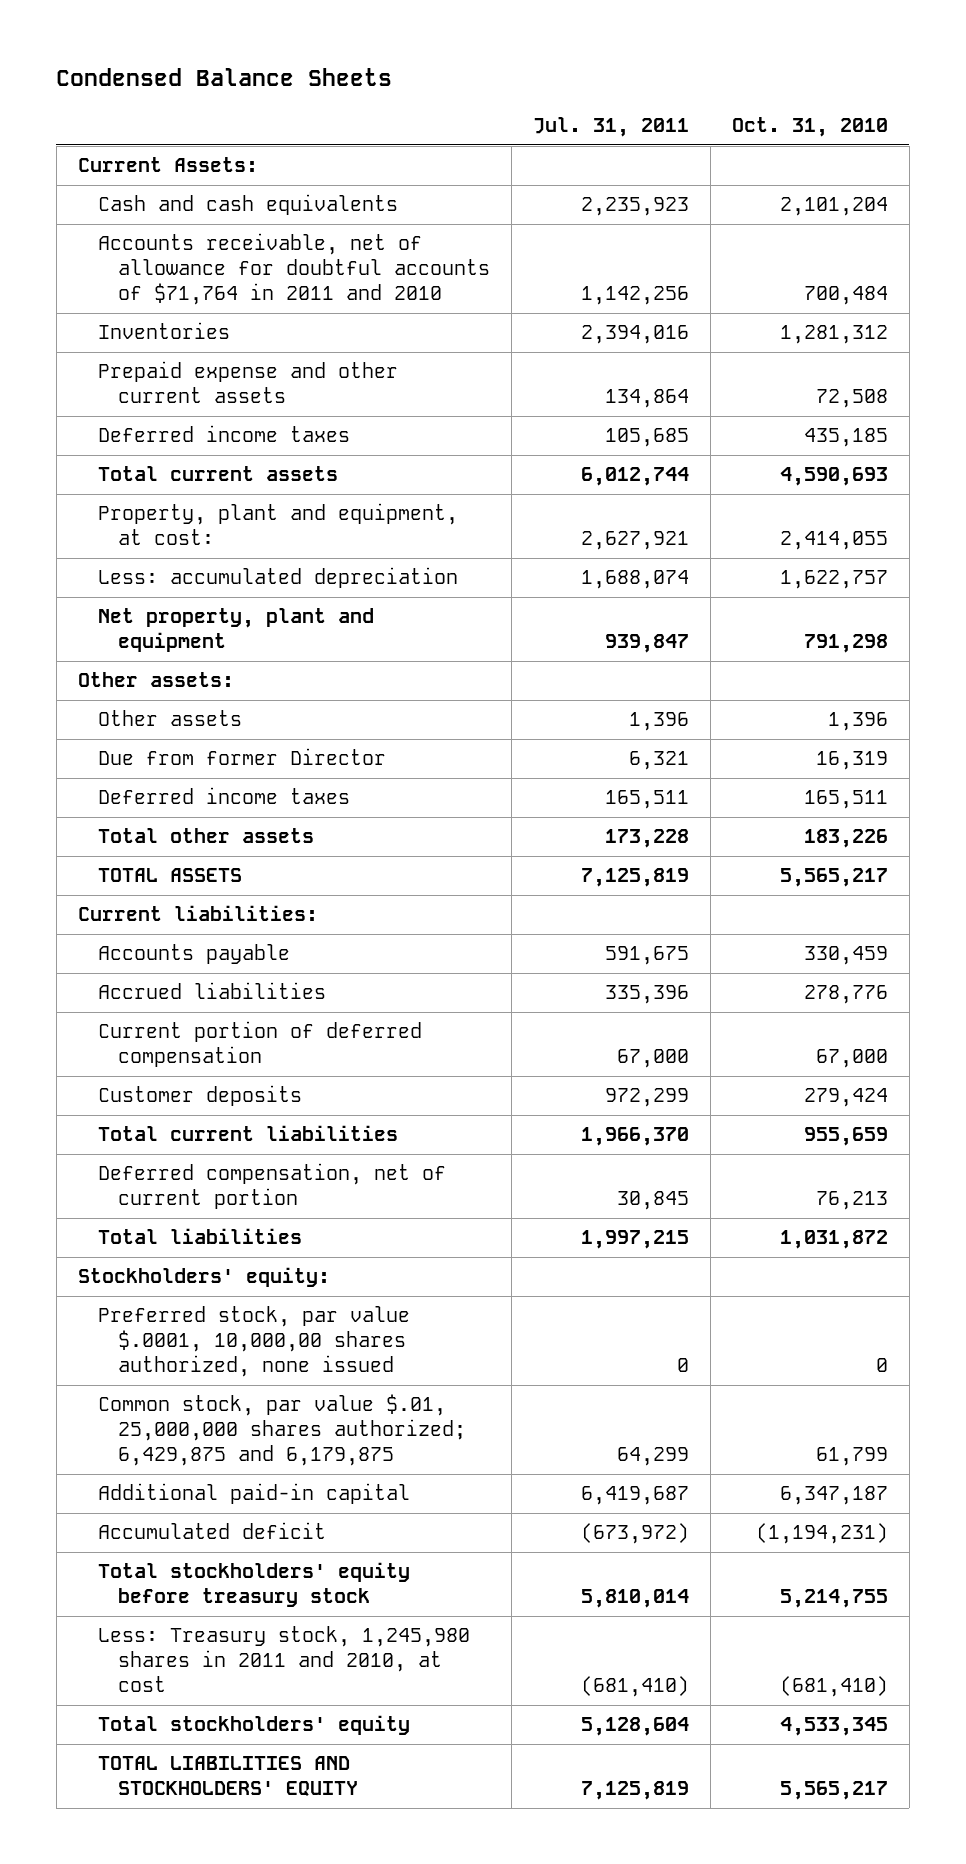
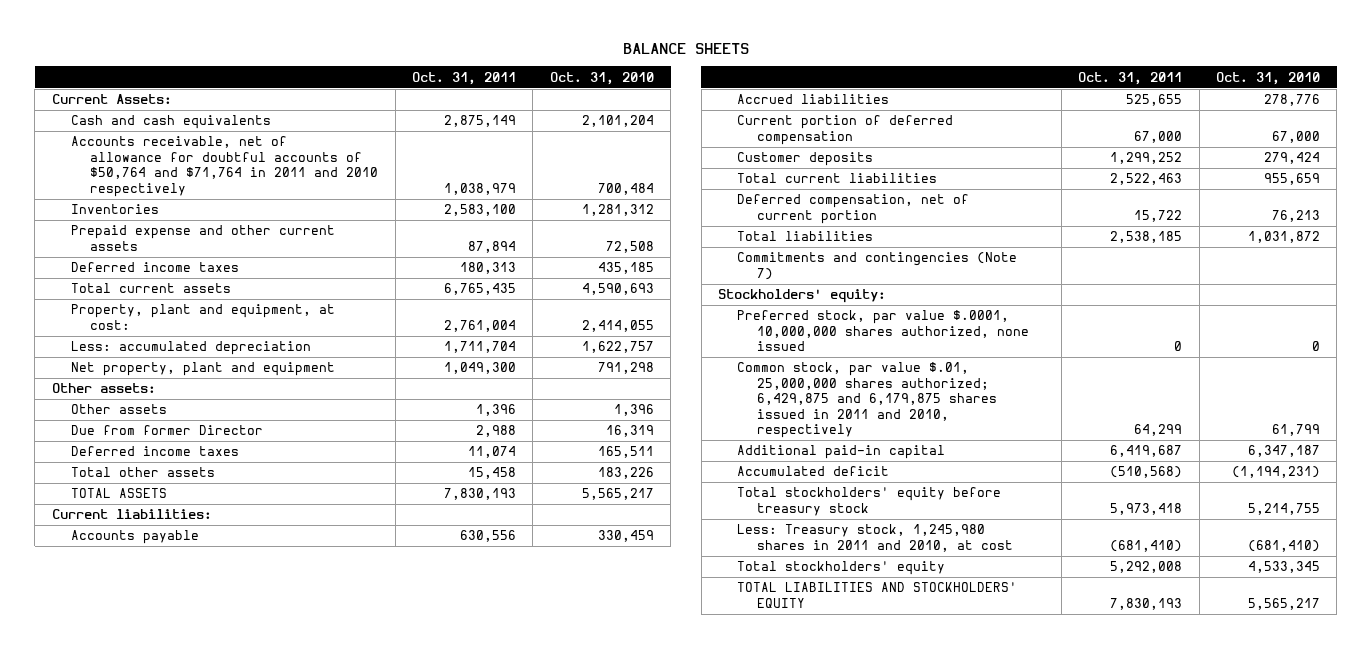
[56,68,393,87] Condensed Balance Sheets -> [622,42,749,54] BALANCE SHEETS
[532,117,689,138] Jul. 31, 2011 -> none
none -> [411,71,516,85] Oct. 31, 2011
[97,233,490,305] Accounts receivable, net of allowance for doubtful accounts of $71,764 in 2011 and 2010 -> [70,136,379,197] Accounts receivable, net of allowance for doubtful accounts of $50,764 and $71,764 in 2011 and 2010 respectively
none -> [737,252,1018,280] Commitments and contingencies (Note 7)
[97,1306,410,1377] Preferred stock, par value $.0001, 10,000,00 shares authorized, none issued -> [737,310,1029,352] Preferred stock, par value $.0001, 10,000,000 shares authorized, none issued
[97,1394,466,1466] Common stock, par value $.01, 25,000,000 shares authorized; 6,429,875 and 6,179,875 -> [737,362,997,439] Common stock, par value $.01, 25,000,000 shares authorized; 6,429,875 and 6,179,875 shares issued in 2011 and 2010, respectively

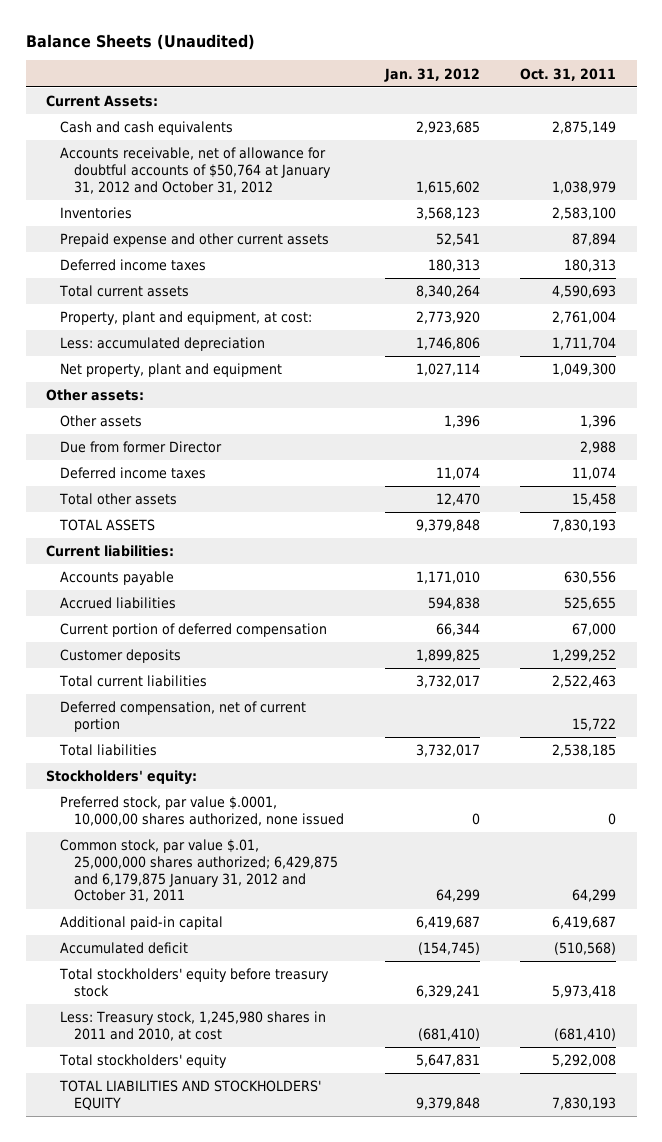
[622,42,749,54] BALANCE SHEETS -> [25,33,255,50] Balance Sheets (Unaudited)
[549,71,654,85] Oct. 31, 2010 -> none
none -> [383,67,480,82] Jan. 31, 2012
[70,136,379,197] Accounts receivable, net of allowance for doubtful accounts of $50,764 and $71,764 in 2011 and 2010 respectively -> [60,147,332,194] Accounts receivable, net of allowance for doubtful accounts of $50,764 at January 31, 2012 and October 31, 2012
[443,283,516,296] 6,765,435 -> [552,285,617,299] 4,590,693
[737,252,1018,280] Commitments and contingencies (Note 7) -> none
[737,310,1029,352] Preferred stock, par value $.0001, 10,000,000 shares authorized, none issued -> [60,796,345,826] Preferred stock, par value $.0001, 10,000,00 shares authorized, none issued
[737,362,997,439] Common stock, par value $.01, 25,000,000 shares authorized; 6,429,875 and 6,179,875 shares issued in 2011 and 2010, respectively -> [60,839,339,903] Common stock, par value $.01, 25,000,000 shares authorized; 6,429,875 and 6,179,875 January 31, 2012 and October 31, 2011

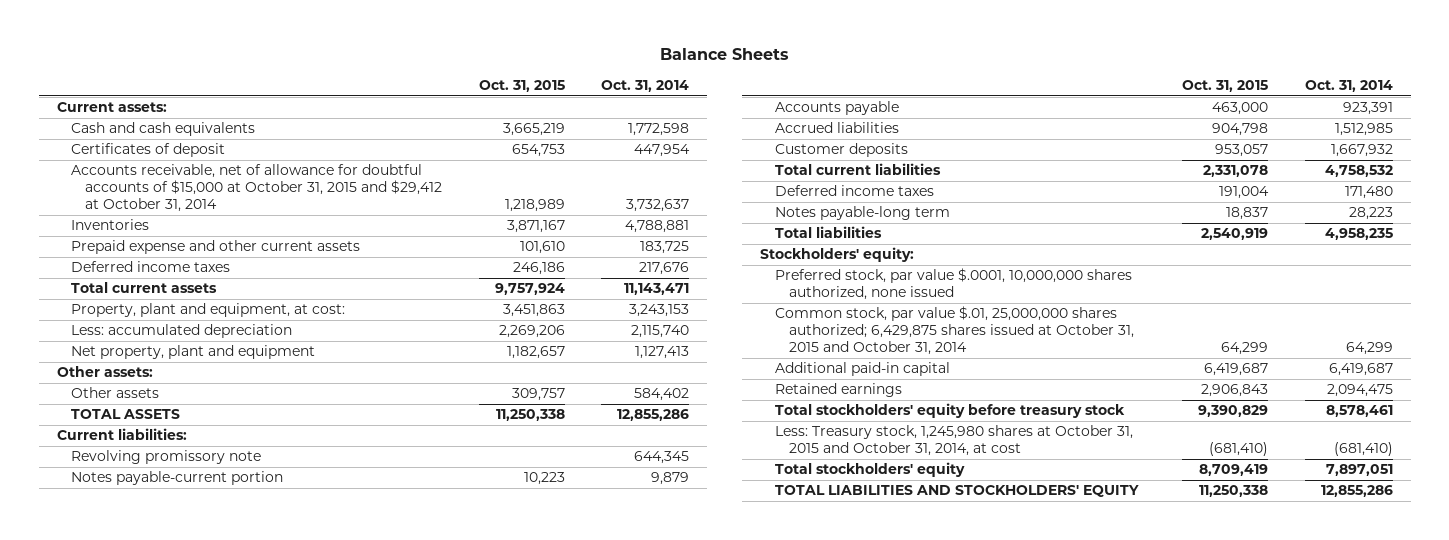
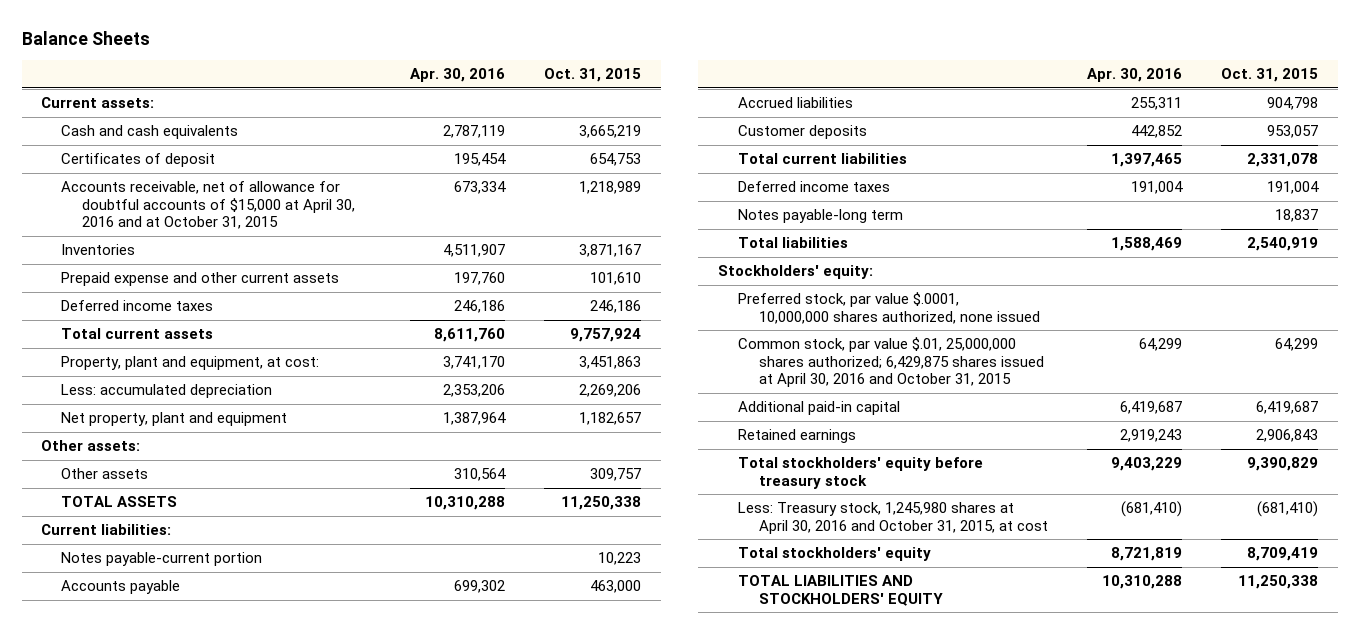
[600,80,689,93] Oct. 31, 2014 -> none
none -> [409,68,505,83] Apr. 30, 2016
[70,164,443,213] Accounts receivable, net of allowance for doubtful accounts of $15,000 at October 31, 2015 and $29,412 at October 31, 2014 -> [61,181,355,229] Accounts receivable, net of allowance for doubtful accounts of $15,000 at April 30, 2016 and at October 31, 2015
[70,450,261,465] Revolving promissory note -> none
[774,306,1135,356] Common stock, par value $.01, 25,000,000 shares authorized; 6,429,875 shares issued at October 31, 2015 and October 31, 2014 -> [738,337,1044,387] Common stock, par value $.01, 25,000,000 shares authorized; 6,429,875 shares issued at April 30, 2016 and October 31, 2015
[774,425,1133,457] Less: Treasury stock, 1,245,980 shares at October 31, 2015 and October 31, 2014, at cost -> [738,502,1048,534] Less: Treasury stock, 1,245,980 shares at April 30, 2016 and October 31, 2015, at cost

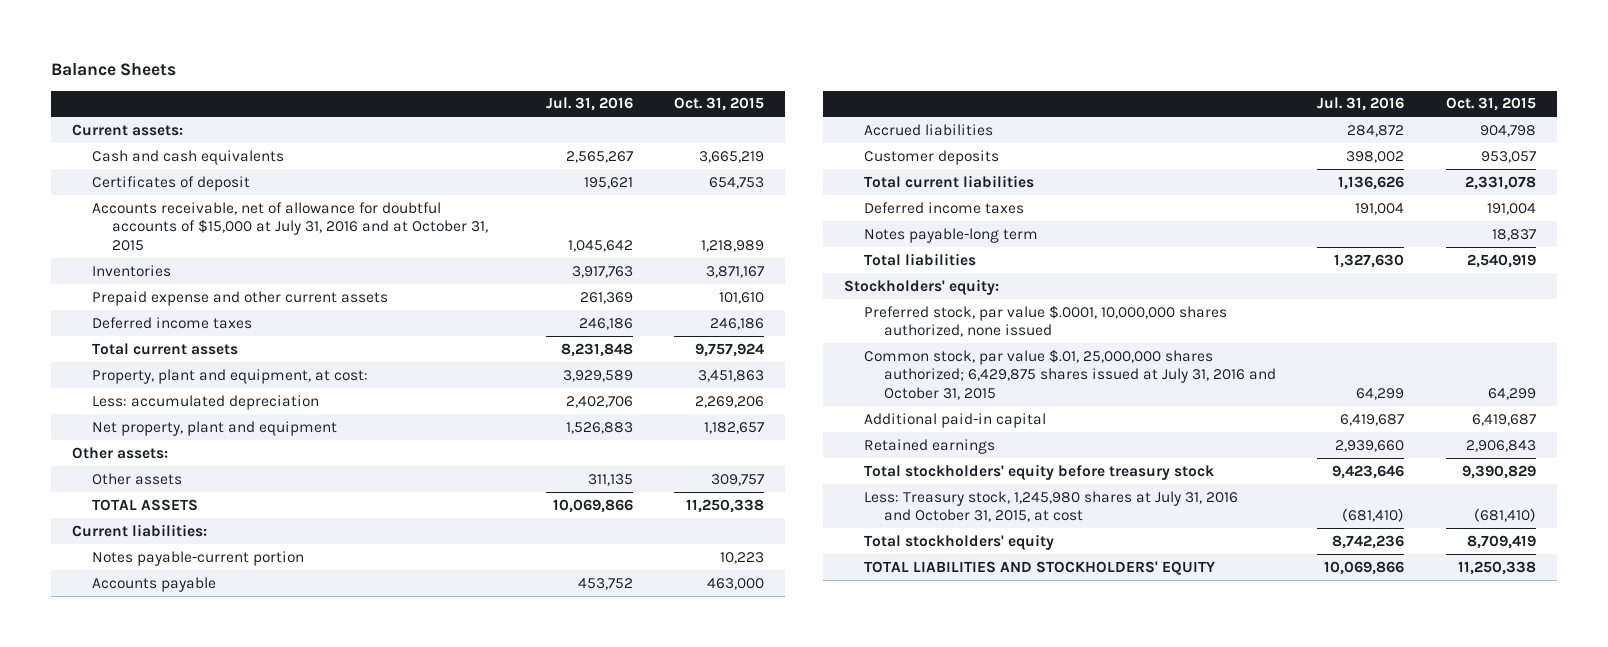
[409,68,505,83] Apr. 30, 2016 -> none
none -> [545,97,633,112] Jul. 31, 2016
[61,181,355,229] Accounts receivable, net of allowance for doubtful accounts of $15,000 at April 30, 2016 and at October 31, 2015 -> [92,201,489,251] Accounts receivable, net of allowance for doubtful accounts of $15,000 at July 31, 2016 and at October 31, 2015
[738,337,1044,387] Common stock, par value $.01, 25,000,000 shares authorized; 6,429,875 shares issued at April 30, 2016 and October 31, 2015 -> [863,348,1276,400] Common stock, par value $.01, 25,000,000 shares authorized; 6,429,875 shares issued at July 31, 2016 and October 31, 2015
[738,502,1048,534] Less: Treasury stock, 1,245,980 shares at April 30, 2016 and October 31, 2015, at cost -> [863,490,1238,523] Less: Treasury stock, 1,245,980 shares at July 31, 2016 and October 31, 2015, at cost

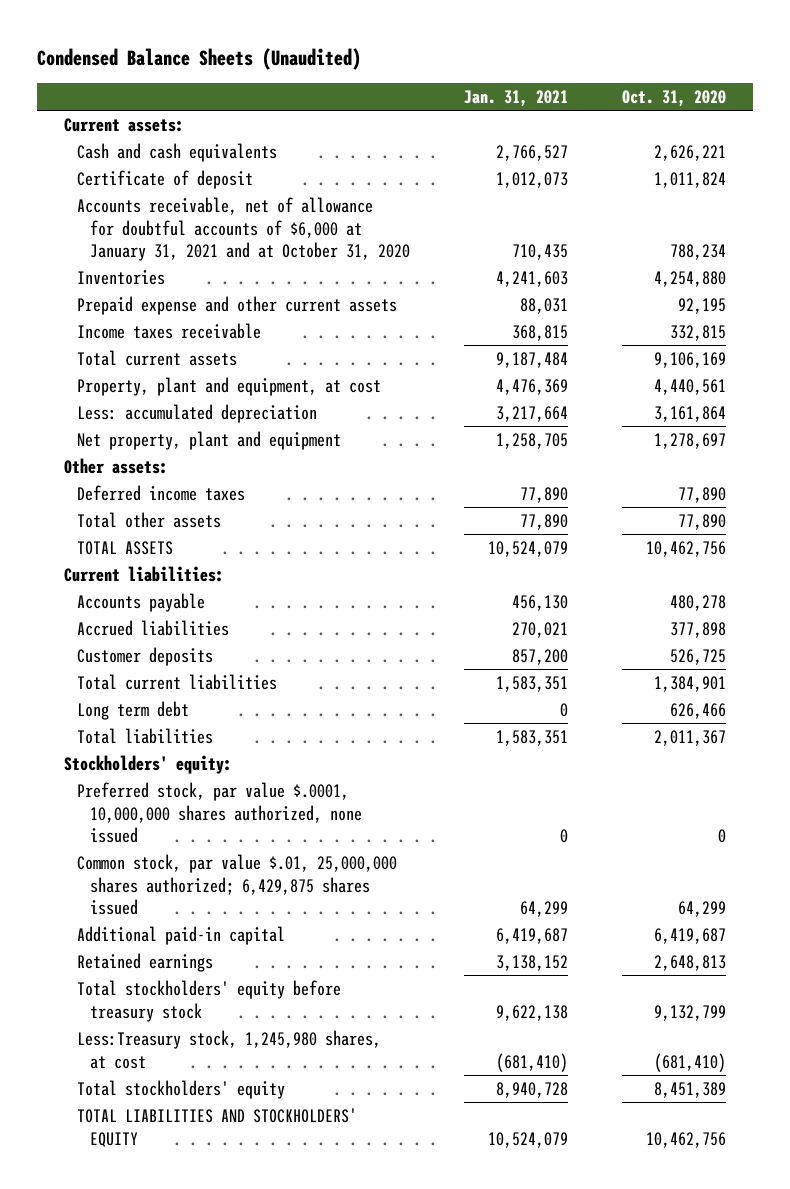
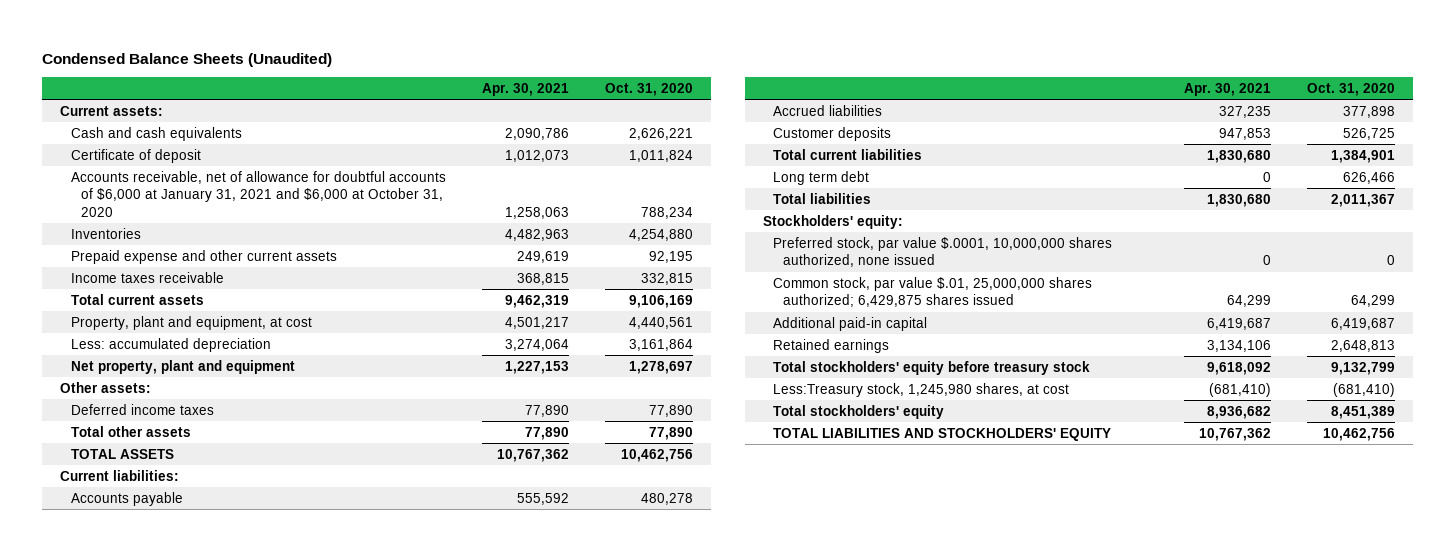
[464,90,569,108] Jan. 31, 2021 -> none
none -> [481,83,569,97] Apr. 30, 2021
[77,196,411,262] Accounts receivable, net of allowance for doubtful accounts of $6,000 at January 31, 2021 and at October 31, 2020 -> [70,170,446,217] Accounts receivable, net of allowance for doubtful accounts of $6,000 at January 31, 2021 and $6,000 at October 31, 2020

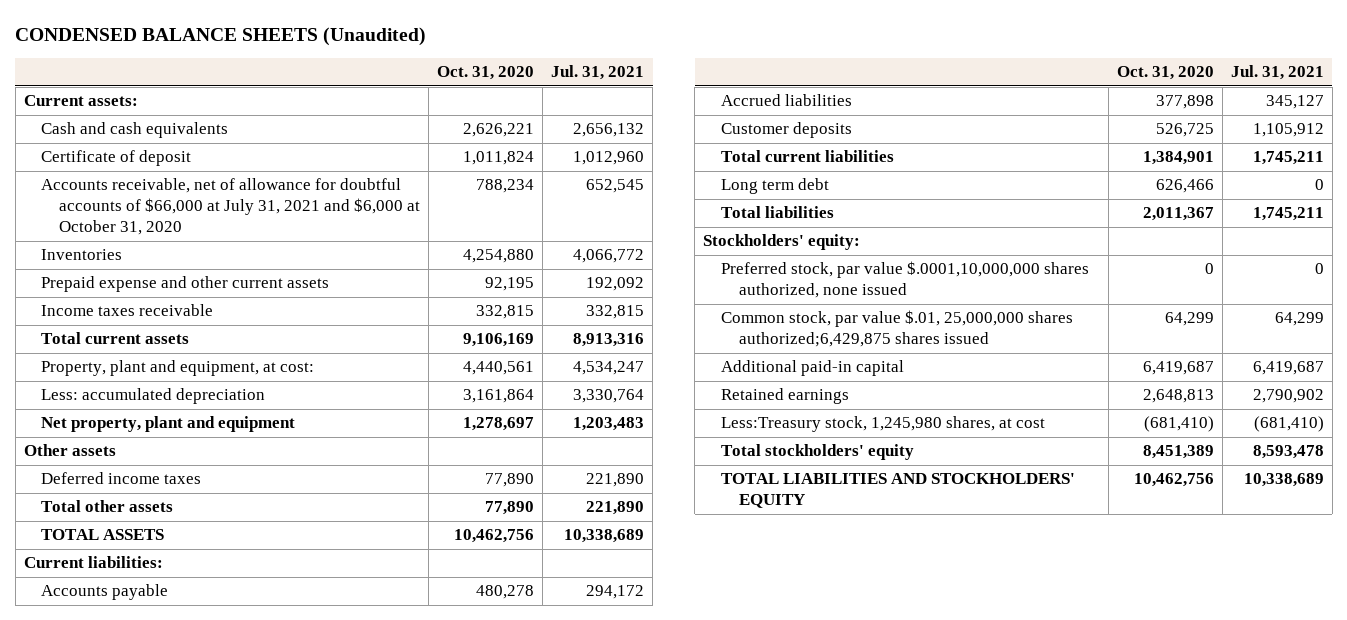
[42,52,333,67] Condensed Balance Sheets (Unaudited) -> [15,27,427,47] CONDENSED BALANCE SHEETS (Unaudited)
[481,83,569,97] Apr. 30, 2021 -> none
none -> [551,65,645,81] Jul. 31, 2021
[70,170,446,217] Accounts receivable, net of allowance for doubtful accounts of $6,000 at January 31, 2021 and $6,000 at October 31, 2020 -> [41,178,421,236] Accounts receivable, net of allowance for doubtful accounts of $66,000 at July 31, 2021 and $6,000 at October 31, 2020
[70,315,312,330] Property, plant and equipment, at cost -> [41,360,315,377] Property, plant and equipment, at cost:
[60,381,152,393] Other assets: -> [23,444,116,457] Other assets
[772,236,1112,268] Preferred stock, par value $.0001, 10,000,000 shares authorized, none issued -> [721,261,1090,299] Preferred stock, par value $.0001,10,000,000 shares authorized, none issued
[772,276,1092,308] Common stock, par value $.01, 25,000,000 shares authorized; 6,429,875 shares issued -> [721,310,1074,348] Common stock, par value $.01, 25,000,000 shares authorized;6,429,875 shares issued
[772,360,1090,375] Total stockholders' equity before treasury stock -> none

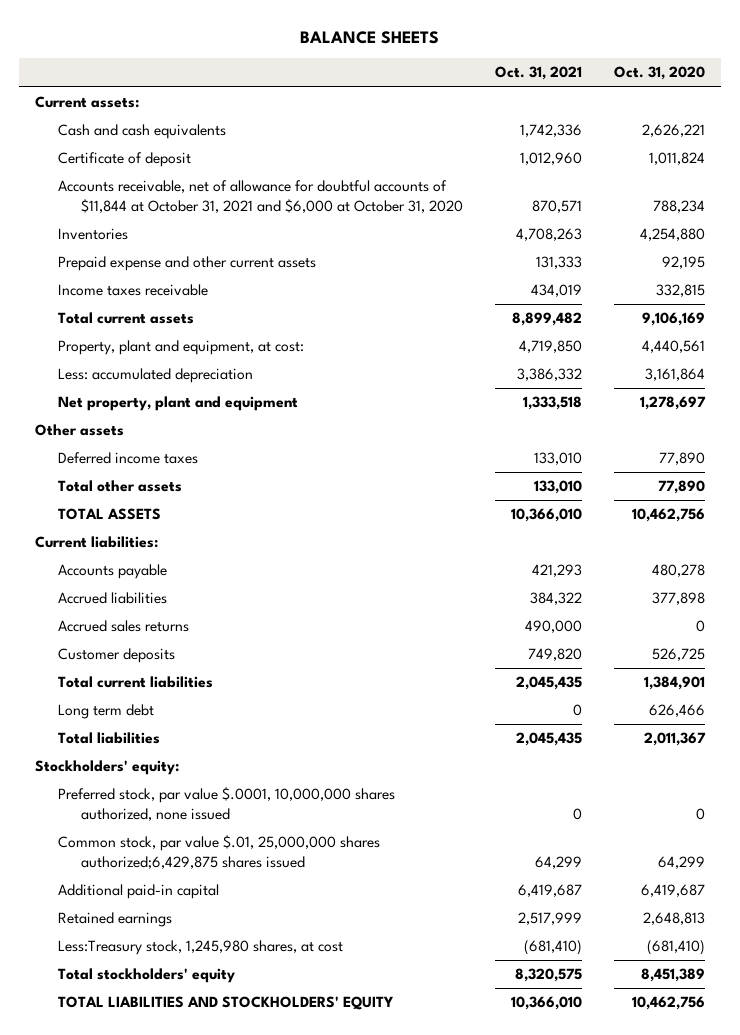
[15,27,427,47] CONDENSED BALANCE SHEETS (Unaudited) -> [299,30,439,44] BALANCE SHEETS
[551,65,645,81] Jul. 31, 2021 -> none
none -> [494,66,582,81] Oct. 31, 2021
[41,178,421,236] Accounts receivable, net of allowance for doubtful accounts of $66,000 at July 31, 2021 and $6,000 at October 31, 2020 -> [57,180,463,213] Accounts receivable, net of allowance for doubtful accounts of $11,844 at October 31, 2021 and $6,000 at October 31, 2020
none -> [57,620,189,633] Accrued sales returns
[721,261,1090,299] Preferred stock, par value $.0001,10,000,000 shares authorized, none issued -> [57,787,395,821] Preferred stock, par value $.0001, 10,000,000 shares authorized, none issued

